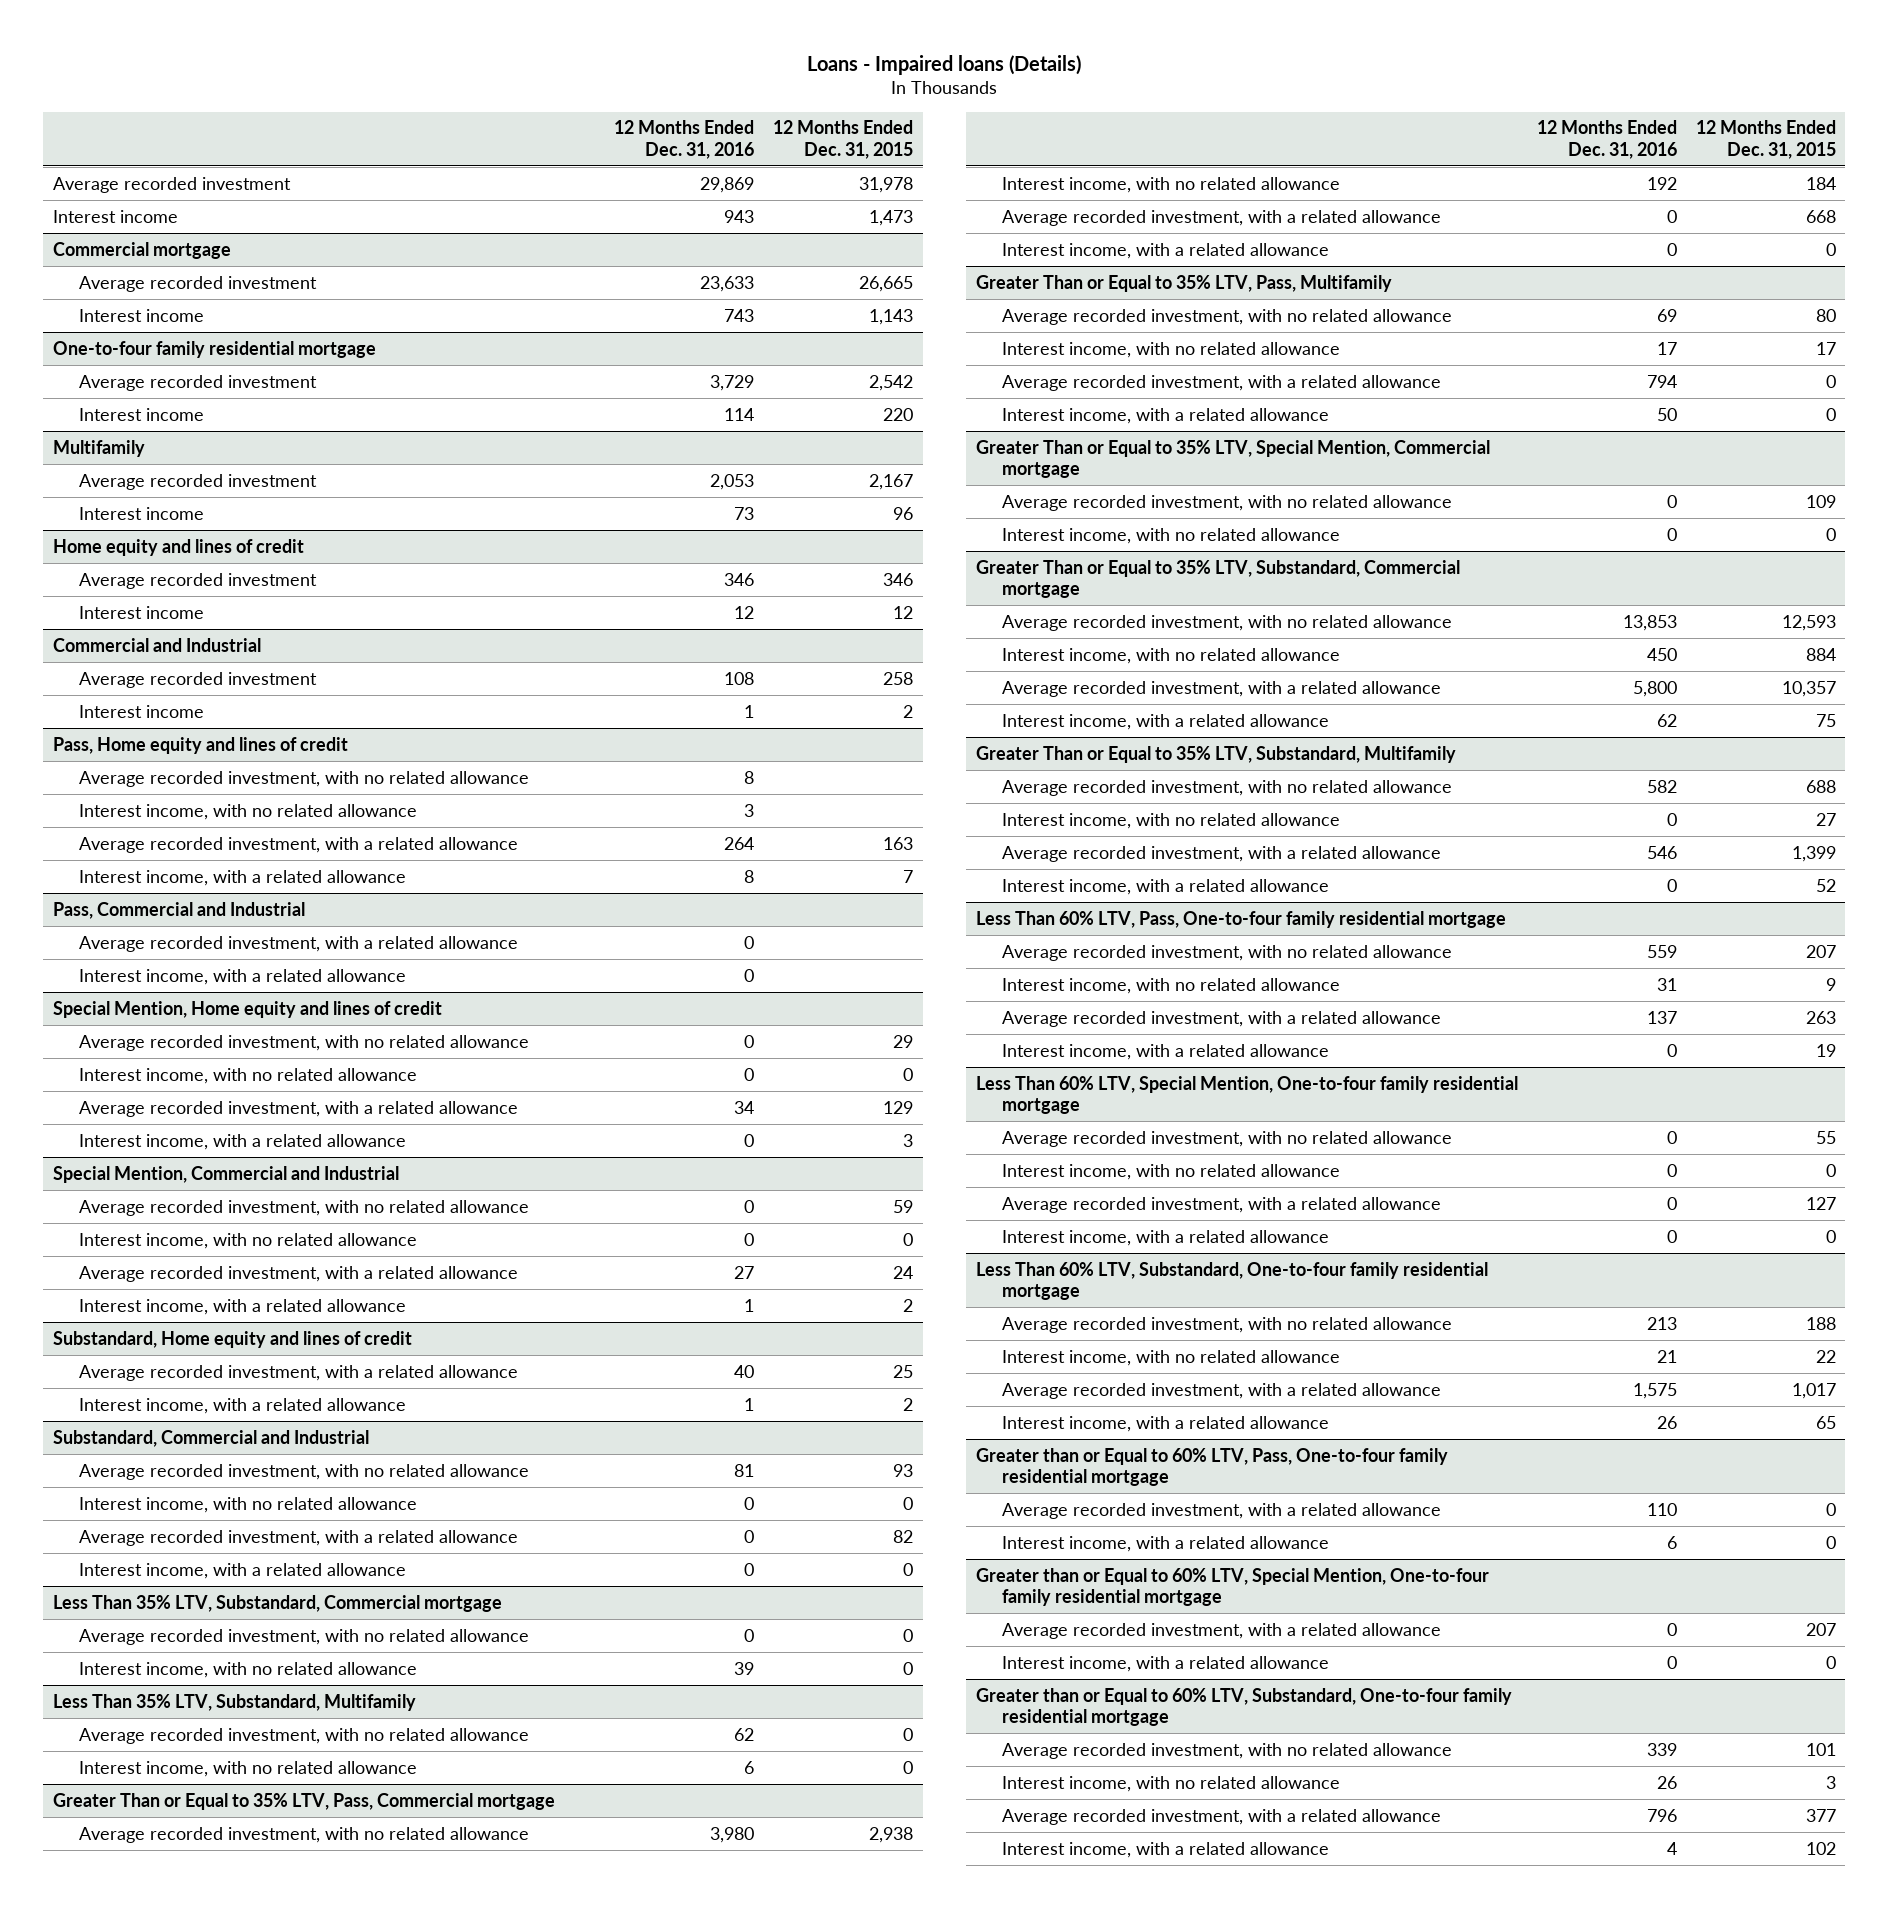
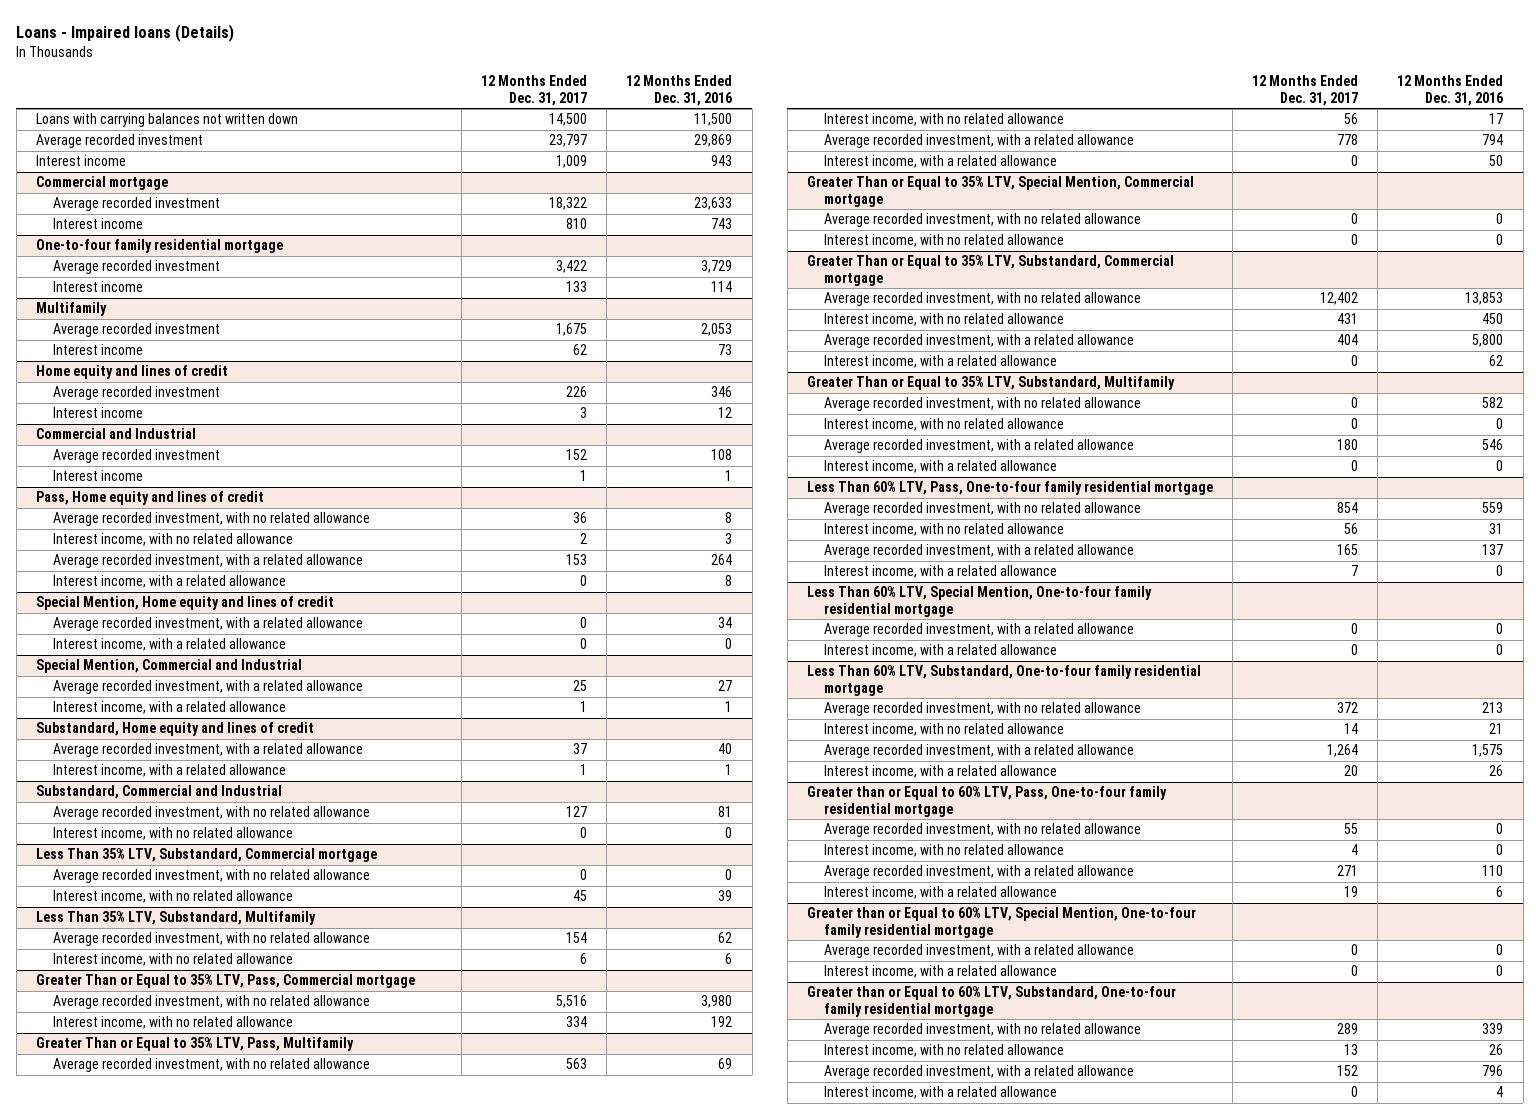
[773,120,914,159] 12 Months Ended Dec. 31, 2015 -> none
none -> [481,75,588,106] 12 Months Ended Dec. 31, 2017
none -> [35,113,298,128] Loans with carrying balances not written down
[52,901,305,919] Pass, Commercial and Industrial -> none
[79,935,519,952] Average recorded investment, with a related allowance -> none
[79,968,407,985] Interest income, with a related allowance -> none
[79,1034,530,1051] Average recorded investment, with no related allowance -> none
[79,1067,418,1084] Interest income, with no related allowance -> none
[79,1199,530,1216] Average recorded investment, with no related allowance -> none
[79,1232,418,1249] Interest income, with no related allowance -> none
[79,1529,519,1546] Average recorded investment, with a related allowance -> none
[79,1562,407,1579] Interest income, with a related allowance -> none
[1002,209,1442,226] Average recorded investment, with a related allowance -> none
[1002,242,1330,259] Interest income, with a related allowance -> none
[1002,1130,1453,1147] Average recorded investment, with no related allowance -> none
[1002,1163,1341,1180] Interest income, with no related allowance -> none
none -> [823,823,1141,838] Average recorded investment, with no related allowance
none -> [823,844,1064,858] Interest income, with no related allowance

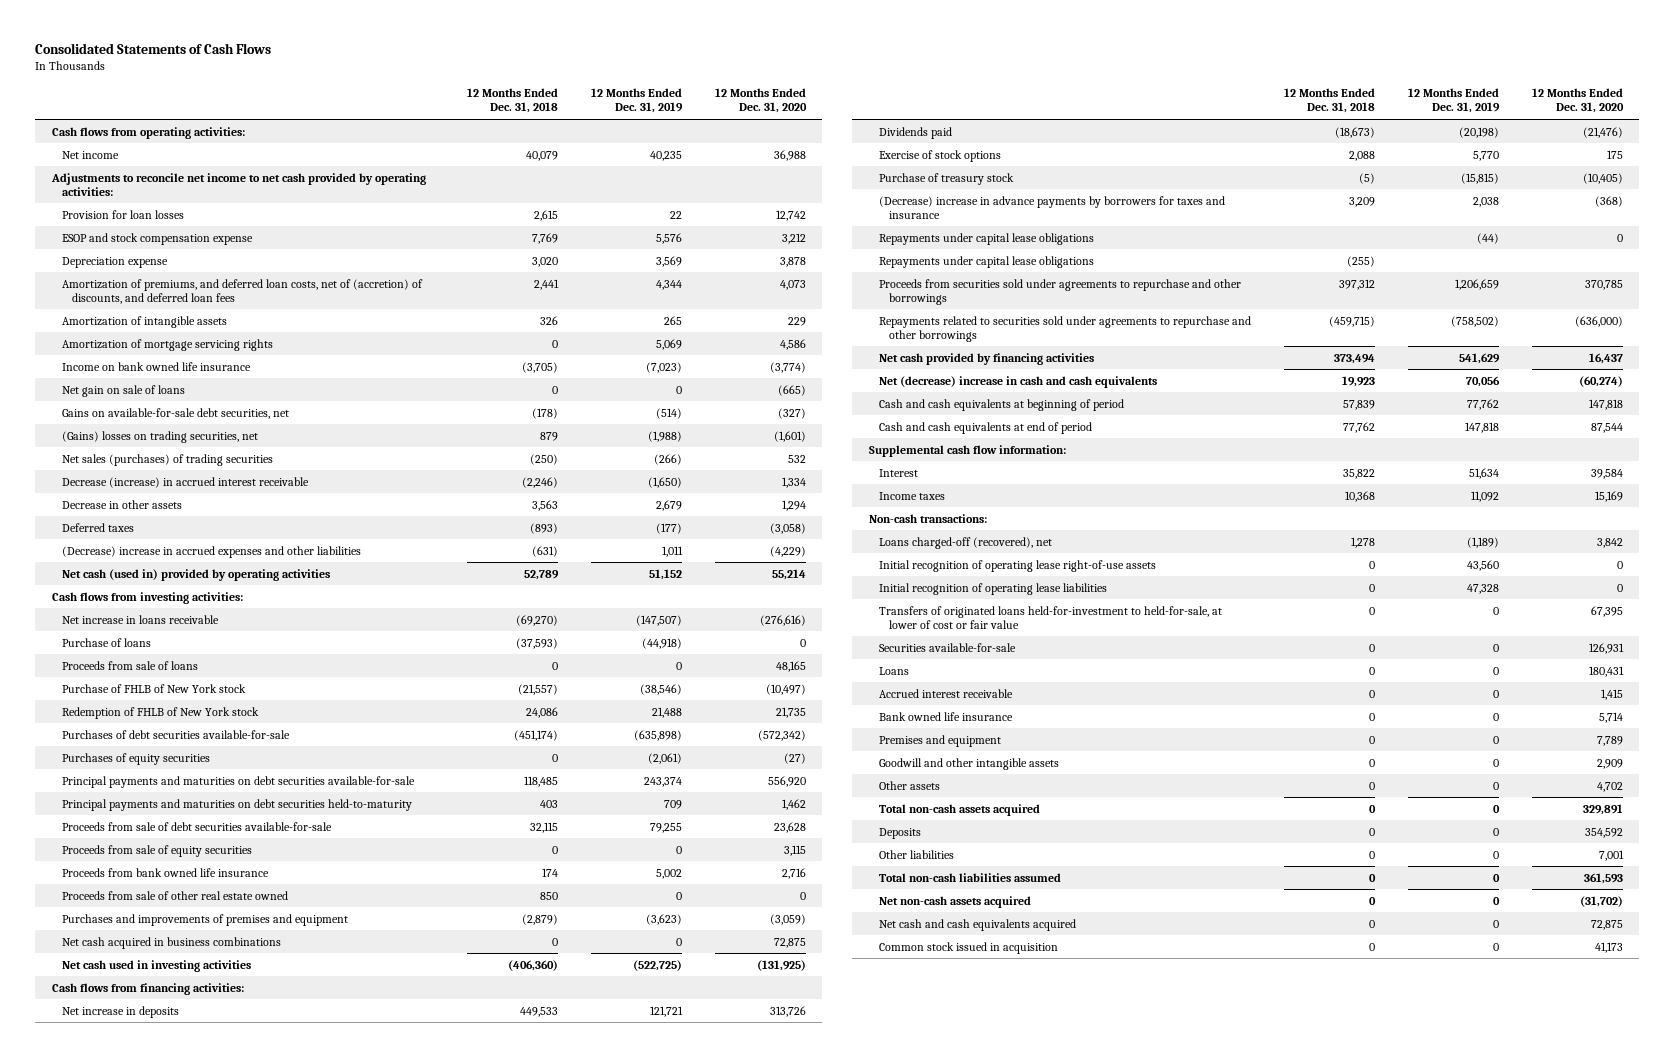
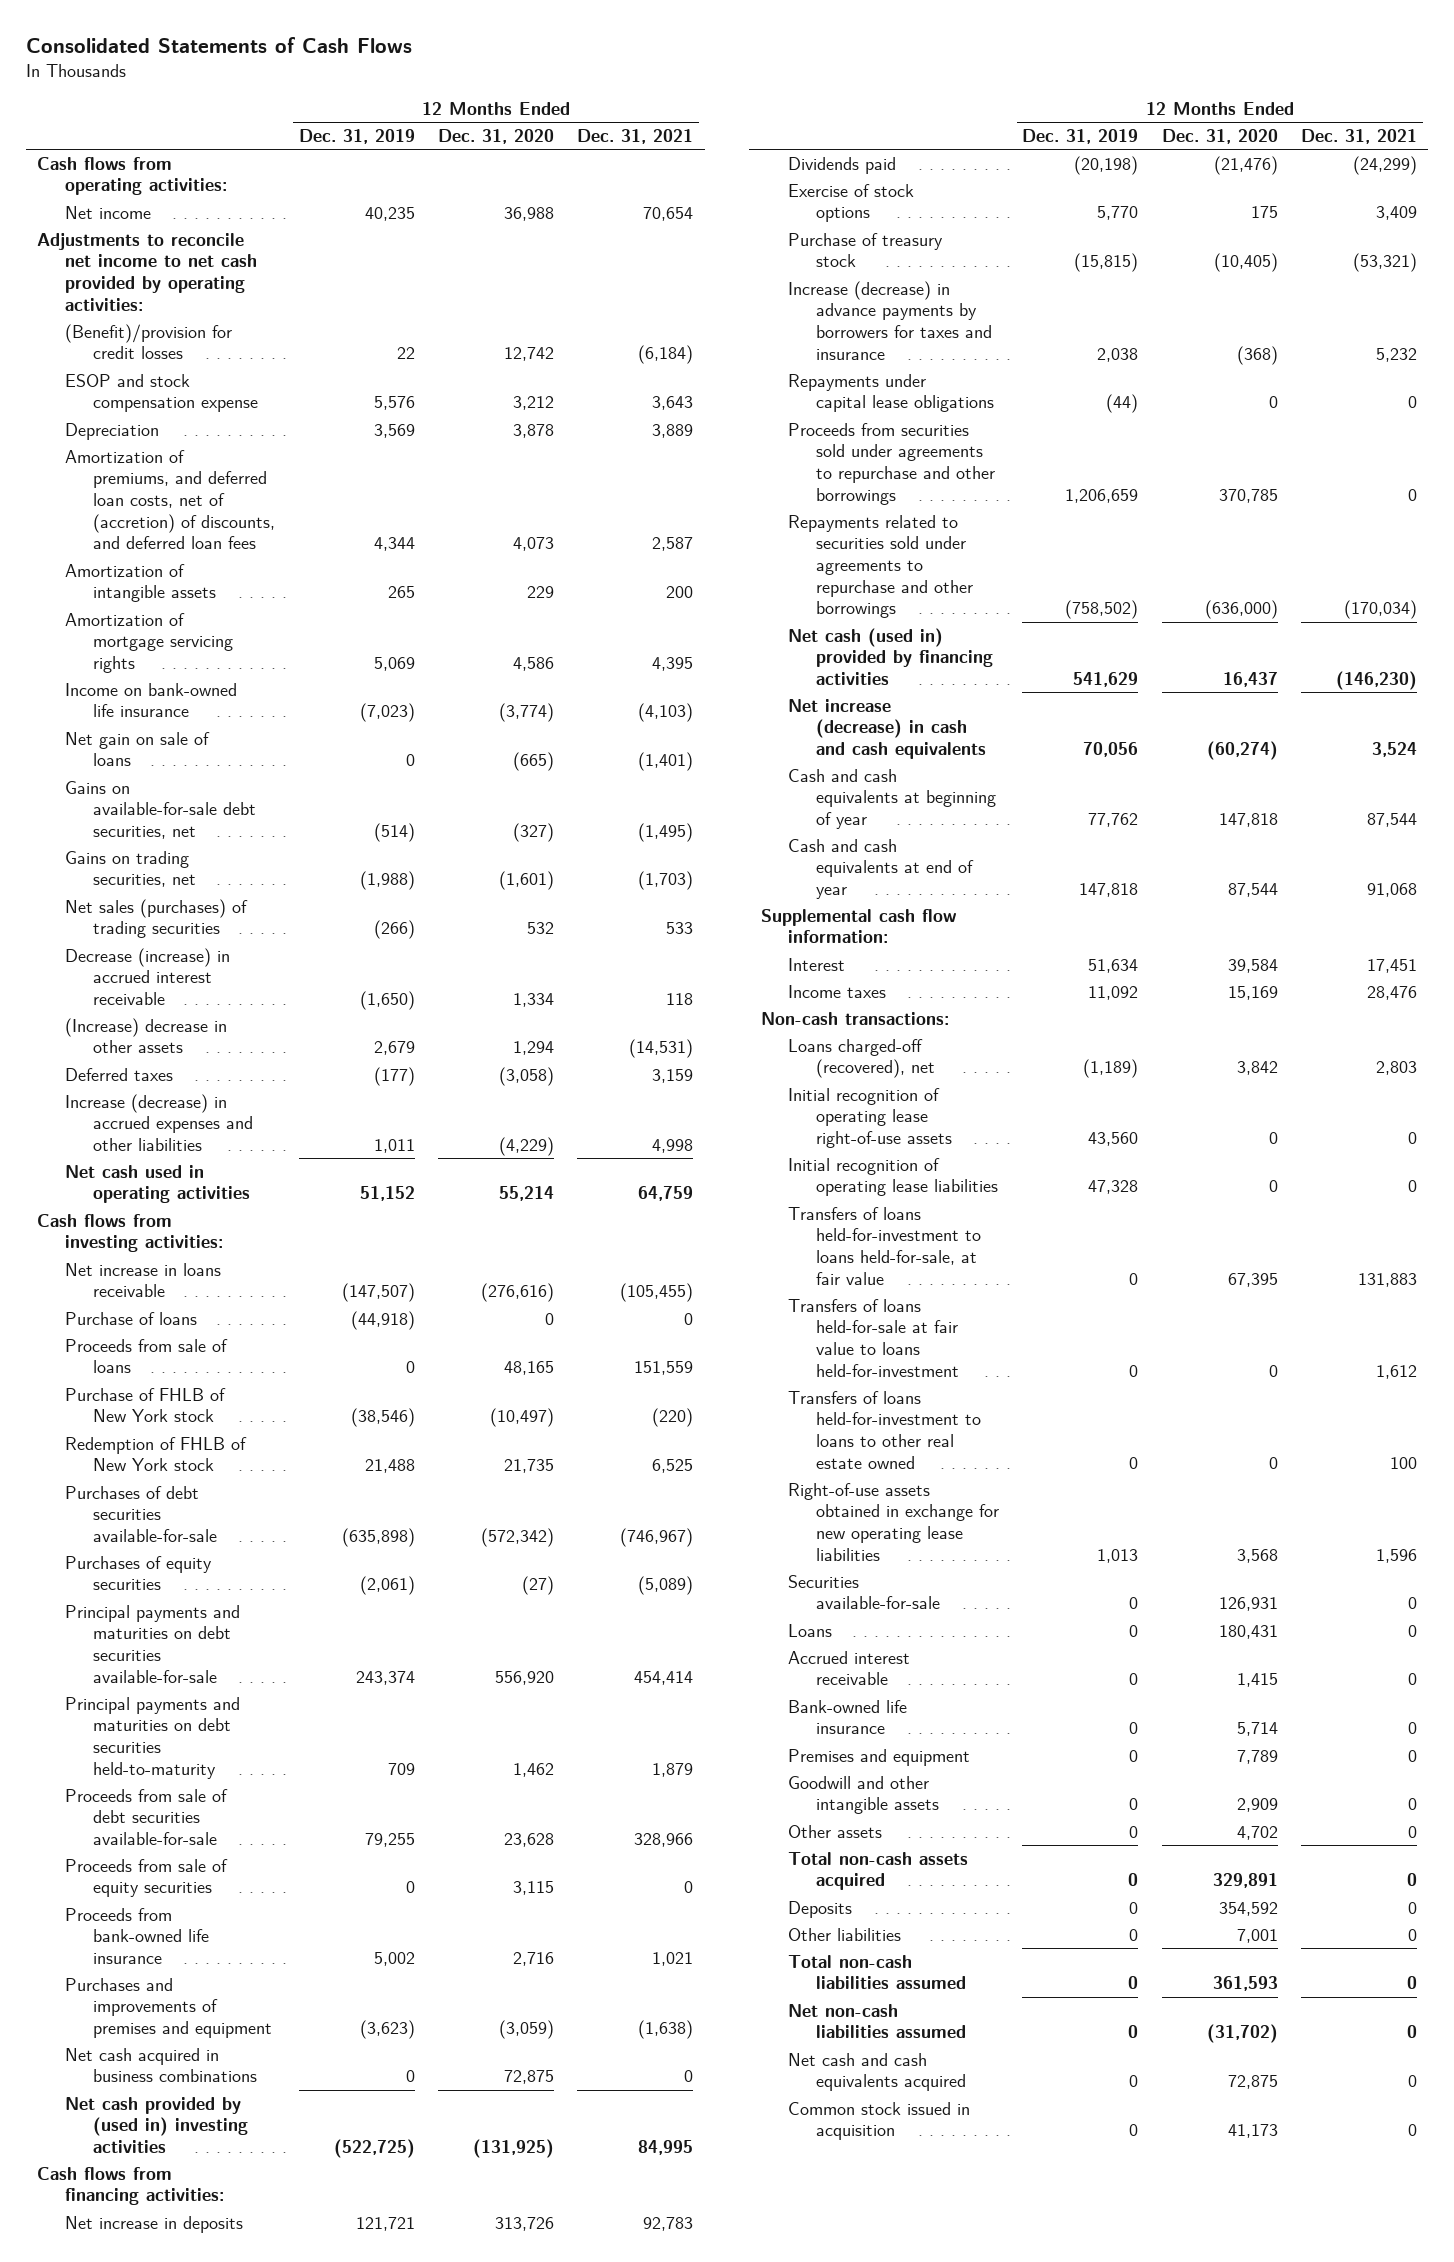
[466,88,558,114] 12 Months Ended Dec. 31, 2018 -> none
none -> [577,129,694,145] Dec. 31, 2021
[61,209,184,219] Provision for loan losses -> [64,323,232,360] (Benefit)/provision for credit losses
[61,256,168,268] Depreciation expense -> [64,422,159,440] Depreciation
[61,361,251,371] Income on bank owned life insurance -> [64,682,237,718] Income on bank-owned life insurance
[61,430,258,443] (Gains) losses on trading securities, net -> [64,850,196,888] Gains on trading securities, net
[61,499,182,509] Decrease in other assets -> [64,1017,227,1054] (Increase) decrease in other assets
[61,545,361,558] (Decrease) increase in accrued expenses and other liabilities -> [64,1093,253,1152] Increase (decrease) in accrued expenses and other liabilities
[61,568,330,581] Net cash (used in) provided by operating activities -> [64,1164,250,1204] Net cash used in operating activities
[61,890,288,900] Proceeds from sale of other real estate owned -> none
[61,867,269,877] Proceeds from bank owned life insurance -> [64,1907,209,1965] Proceeds from bank-owned life insurance
[61,959,251,972] Net cash used in investing activities -> [64,2096,248,2154] Net cash provided by (used in) investing activities
[878,195,1225,219] (Decrease) increase in advance payments by borrowers for taxes and insurance -> [788,280,993,360] Increase (decrease) in advance payments by borrowers for taxes and insurance
[878,255,1094,268] Repayments under capital lease obligations -> none
[878,352,1094,365] Net cash provided by financing activities -> [788,627,994,686] Net cash (used in) provided by financing activities
[878,375,1157,388] Net (decrease) increase in cash and cash equivalents -> [788,698,987,760] Net increase (decrease) in cash and cash equivalents
[878,398,1124,411] Cash and cash equivalents at beginning of period -> [788,768,997,830] Cash and cash equivalents at beginning of year
[878,421,1092,434] Cash and cash equivalents at end of period -> [788,838,975,900] Cash and cash equivalents at end of year
[878,605,1222,629] Transfers of originated loans held-for-investment to held-for-sale, at lower of cost or fair value -> [788,1206,982,1285] Transfers of loans held-for-investment to loans held-for-sale, at fair value
none -> [788,1298,960,1377] Transfers of loans held-for-sale at fair value to loans held-for-investment
none -> [788,1390,982,1469] Transfers of loans held-for-investment to loans to other real estate owned
none -> [788,1482,1000,1561] Right-of-use assets obtained in exchange for new operating lease liabilities
[878,711,1013,721] Bank owned life insurance -> [788,1699,908,1735] Bank-owned life insurance
[878,895,1031,908] Net non-cash assets acquired -> [788,2003,967,2039] Net non-cash liabilities assumed

